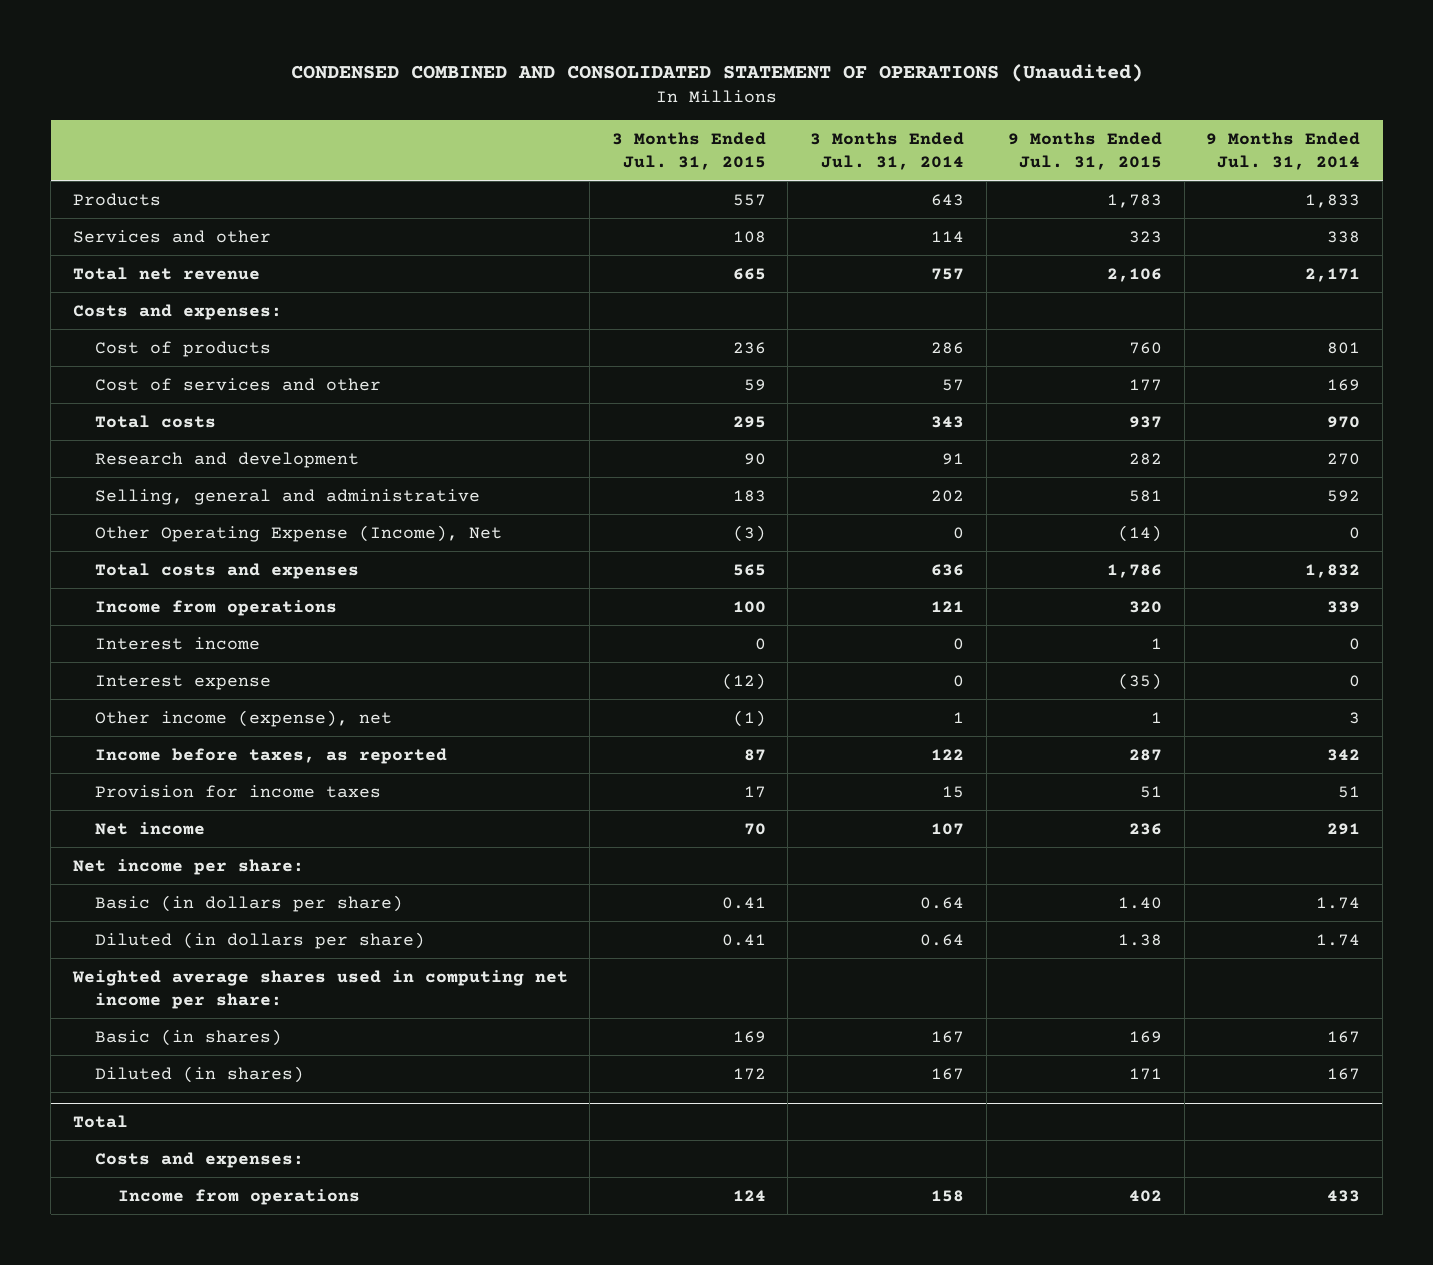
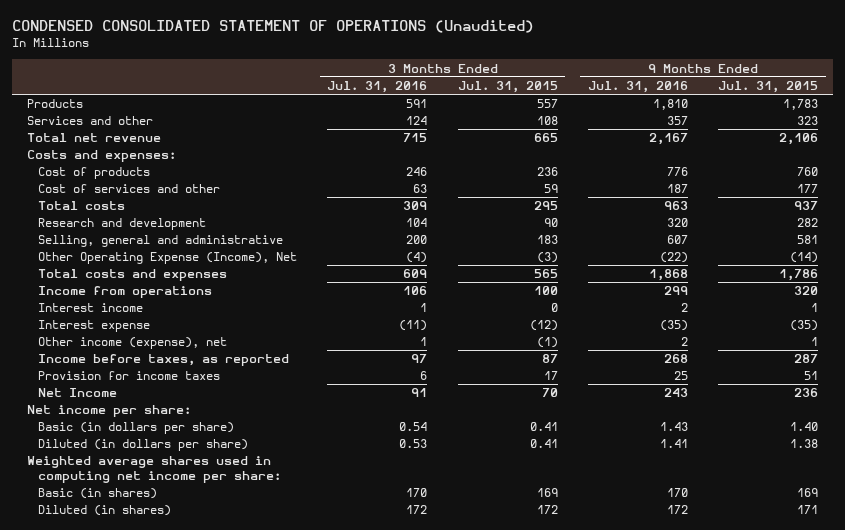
[290,64,1143,83] CONDENSED COMBINED AND CONSOLIDATED STATEMENT OF OPERATIONS (Unaudited) -> [11,19,534,33] CONDENSED CONSOLIDATED STATEMENT OF OPERATIONS (Unaudited)
[810,131,965,170] 3 Months Ended Jul. 31, 2014 -> none
[1206,131,1361,170] 9 Months Ended Jul. 31, 2014 -> none
none -> [327,81,428,94] Jul. 31, 2016
none -> [588,81,689,94] Jul. 31, 2016
[95,821,206,835] Net income -> [38,388,118,398] Net Income
[72,1115,128,1129] Total -> none
[95,1151,305,1168] Costs and expenses: -> none
[118,1188,361,1205] Income from operations -> none

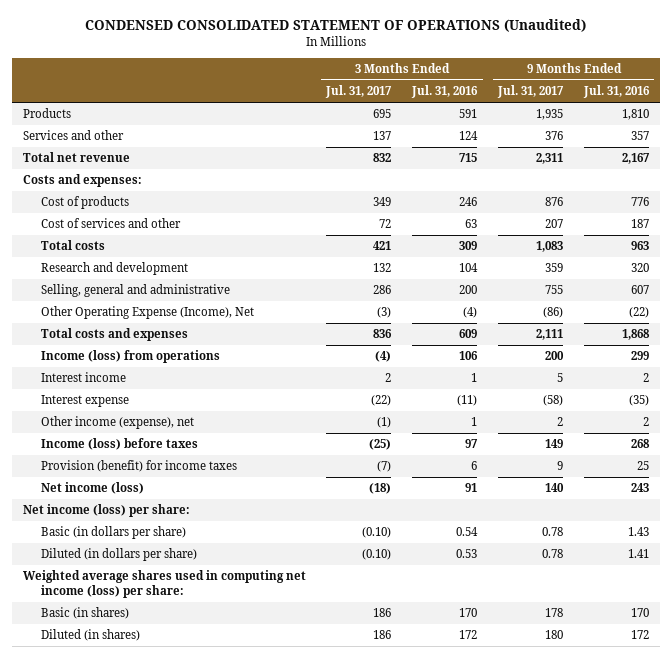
[457,81,558,94] Jul. 31, 2015 -> none
[718,81,819,94] Jul. 31, 2015 -> none
none -> [325,85,393,99] Jul. 31, 2017
none -> [497,85,565,99] Jul. 31, 2017
[38,286,213,299] Income from operations -> [40,350,220,364] Income (loss) from operations
[38,354,290,367] Income before taxes, as reported -> [40,438,198,451] Income (loss) before taxes
[38,371,221,381] Provision for income taxes -> [40,460,237,473] Provision (benefit) for income taxes
[38,388,118,398] Net Income -> [40,482,144,495] Net income (loss)
[26,405,191,418] Net income per share: -> [22,504,190,518] Net income (loss) per share:
[26,456,282,483] Weighted average shares used in computing net income per share: -> [22,570,306,598] Weighted average shares used in computing net income (loss) per share:

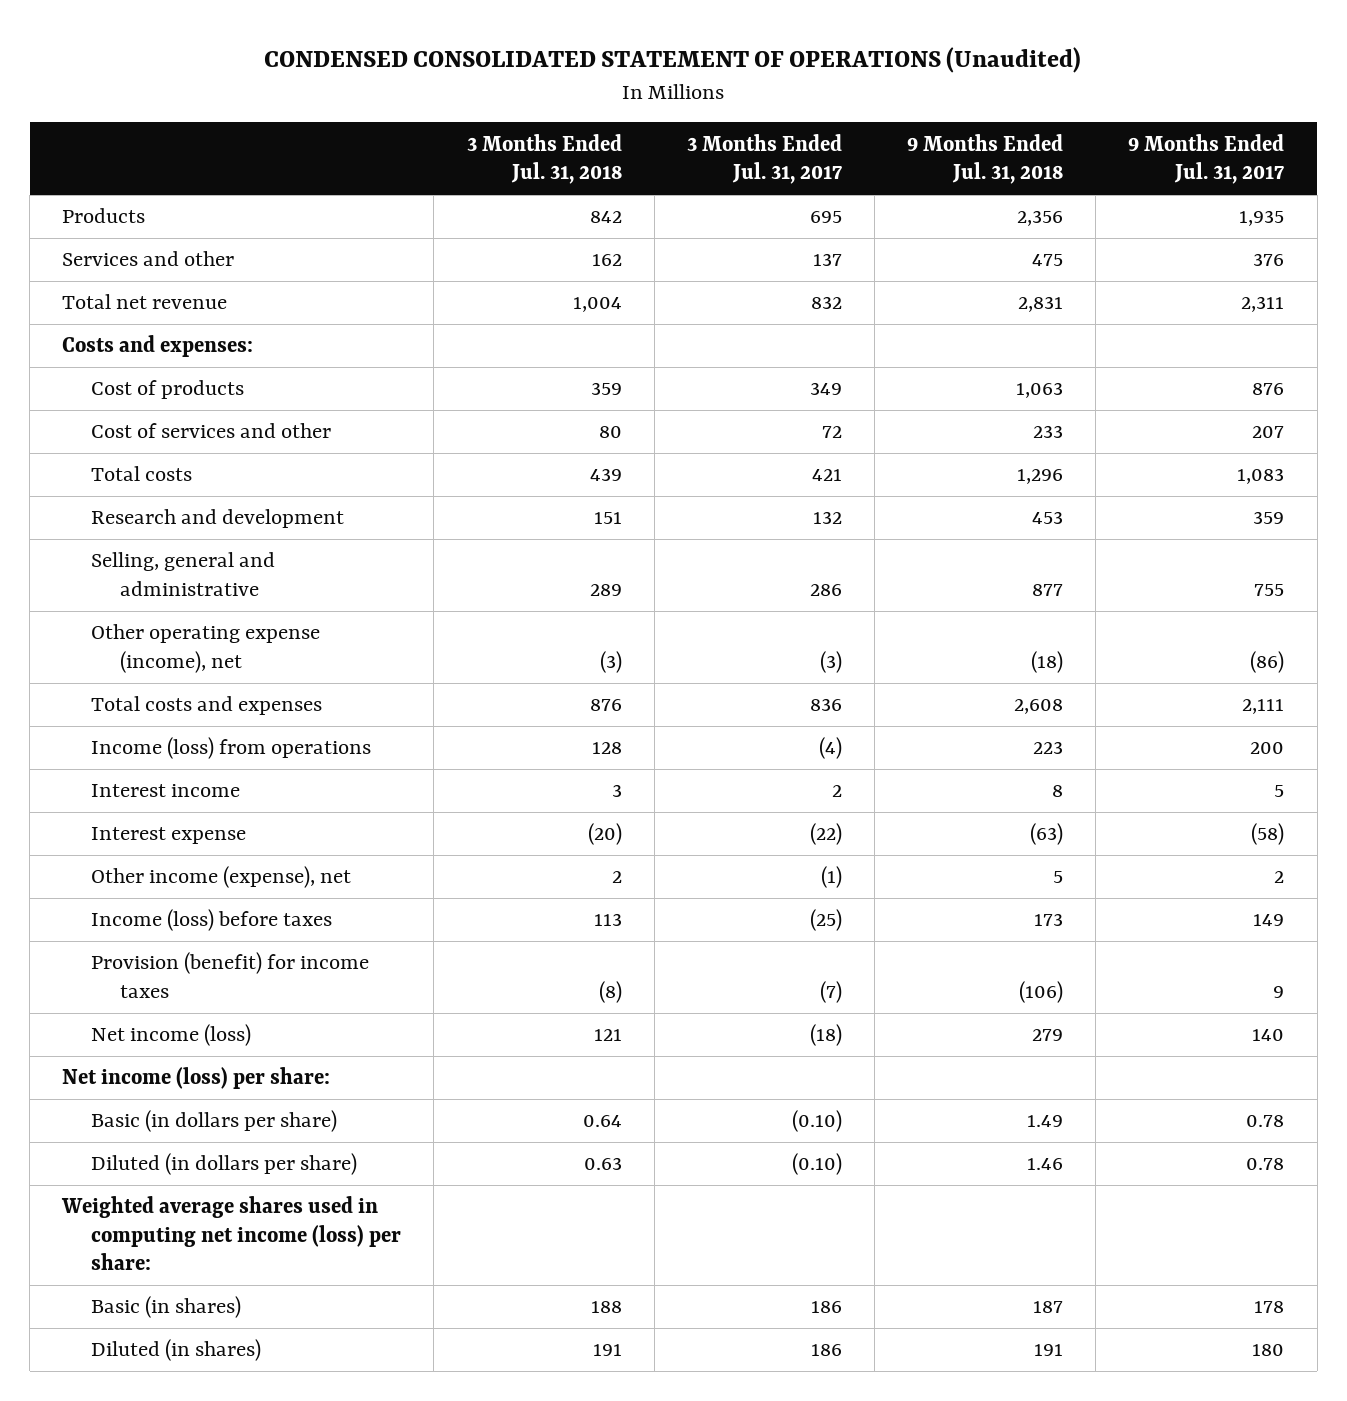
[411,85,479,99] Jul. 31, 2016 -> none
[583,85,651,99] Jul. 31, 2016 -> none
none -> [466,133,622,185] 3 Months Ended Jul. 31, 2018
none -> [907,133,1064,185] 9 Months Ended Jul. 31, 2018
[40,306,254,320] Other Operating Expense (Income), Net -> [91,624,321,673] Other operating expense (income), net

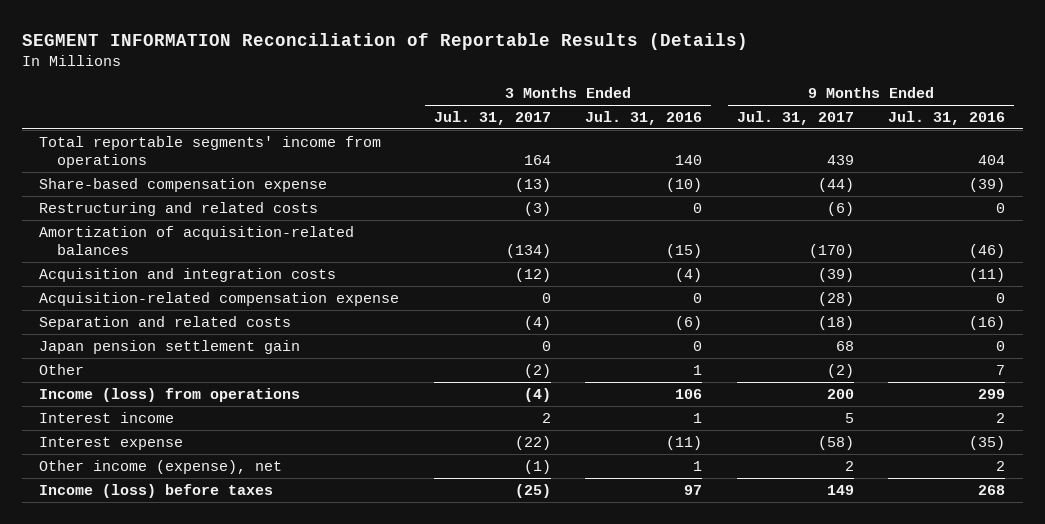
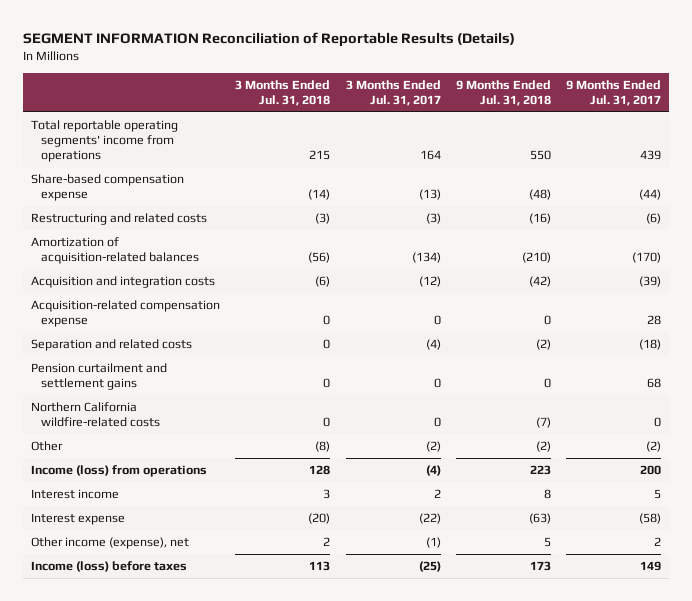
[585,111,703,126] Jul. 31, 2016 -> none
[888,111,1006,126] Jul. 31, 2016 -> none
none -> [235,80,331,106] 3 Months Ended Jul. 31, 2018
none -> [456,80,552,106] 9 Months Ended Jul. 31, 2018
[39,135,382,168] Total reportable segments' income from operations -> [30,120,178,162] Total reportable operating segments' income from operations
[817,291,854,306] (28) -> [647,315,662,326] 28
[39,339,301,354] Japan pension settlement gain -> [30,363,167,391] Pension curtailment and settlement gains
none -> [30,402,161,428] Northern California wildfire-related costs

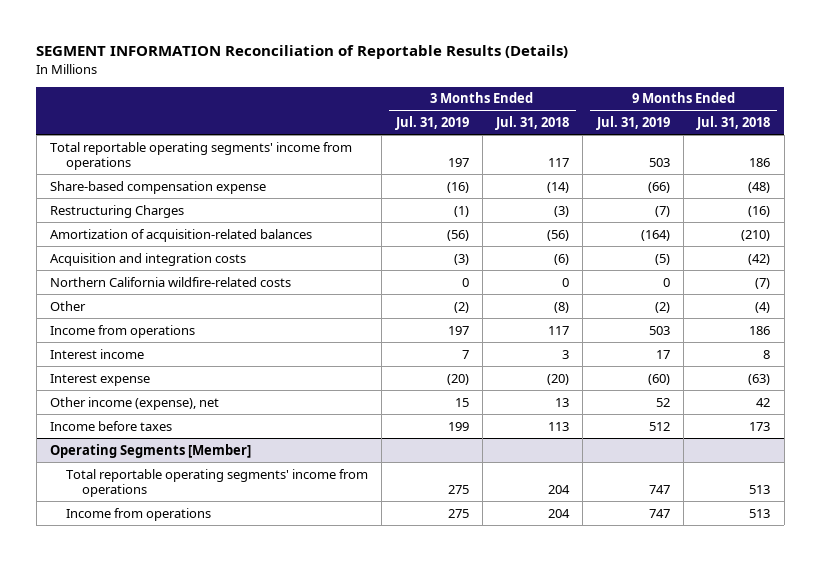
[345,80,441,106] 3 Months Ended Jul. 31, 2017 -> none
[566,80,662,106] 9 Months Ended Jul. 31, 2017 -> none
none -> [394,116,469,131] Jul. 31, 2019
none -> [595,116,670,131] Jul. 31, 2019
[309,149,331,160] 215 -> [548,158,570,168] 117
[530,149,552,160] 550 -> [749,158,771,168] 186
[30,213,207,226] Restructuring and related costs -> [49,204,184,218] Restructuring Charges
[30,300,220,328] Acquisition-related compensation expense -> none
[30,339,192,352] Separation and related costs -> none
[30,363,167,391] Pension curtailment and settlement gains -> none
[536,441,552,453] (2) -> [755,301,771,313] (4)
[30,465,207,478] Income (loss) from operations -> [49,324,195,338] Income from operations
[309,465,331,476] 128 -> [548,325,570,335] 117
[530,465,552,476] 223 -> [749,325,771,335] 186
[323,537,331,547] 2 -> [555,397,570,407] 13
[544,537,552,548] 5 -> [756,397,771,407] 42
[30,561,187,573] Income (loss) before taxes -> [49,420,172,431] Income before taxes
none -> [49,443,251,458] Operating Segments [Member]
none -> [65,468,368,498] Total reportable operating segments' income from operations
none -> [65,507,211,521] Income from operations

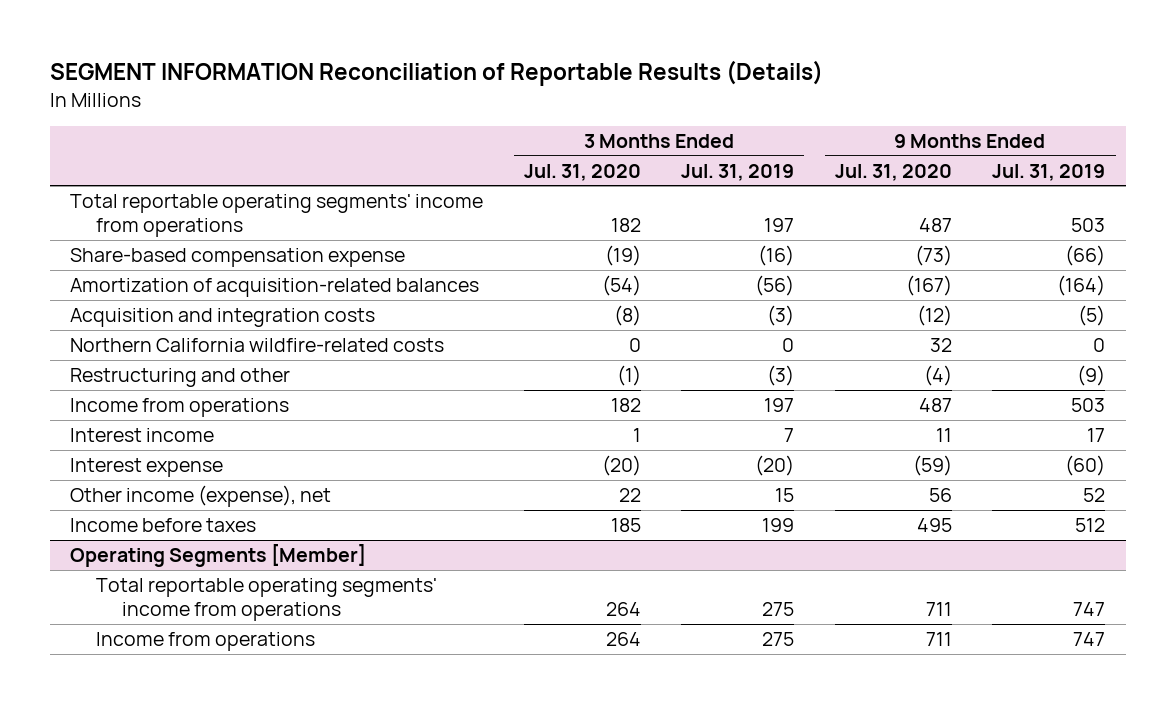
[495,116,570,131] Jul. 31, 2018 -> none
[696,116,771,131] Jul. 31, 2018 -> none
none -> [523,163,641,181] Jul. 31, 2020
none -> [834,163,952,181] Jul. 31, 2020
[49,204,184,218] Restructuring Charges -> none
[49,300,86,311] Other -> [70,367,291,387] Restructuring and other
[453,301,469,313] (2) -> [767,364,795,386] (3)
[654,301,670,313] (2) -> [1077,364,1106,386] (9)

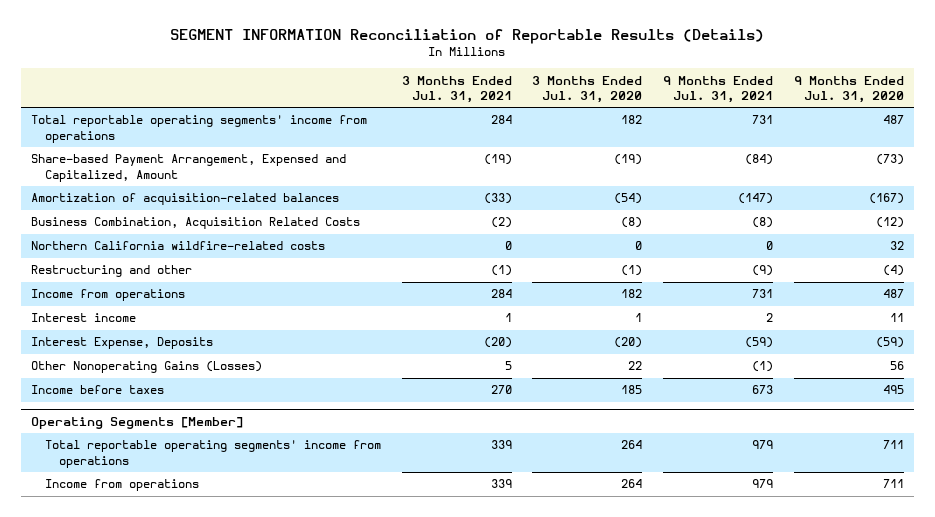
[681,163,795,181] Jul. 31, 2019 -> none
[992,163,1106,181] Jul. 31, 2019 -> none
none -> [401,75,512,104] 3 Months Ended Jul. 31, 2021
none -> [662,75,773,104] 9 Months Ended Jul. 31, 2021
[70,247,406,267] Share-based compensation expense -> [31,154,347,182] Share-based Payment Arrangement, Expensed and Capitalized, Amount
[70,307,376,327] Acquisition and integration costs -> [31,217,361,230] Business Combination, Acquisition Related Costs
[70,457,224,477] Interest expense -> [31,337,214,350] Interest Expense, Deposits
[70,484,332,507] Other income (expense), net -> [31,361,263,374] Other Nonoperating Gains (Losses)

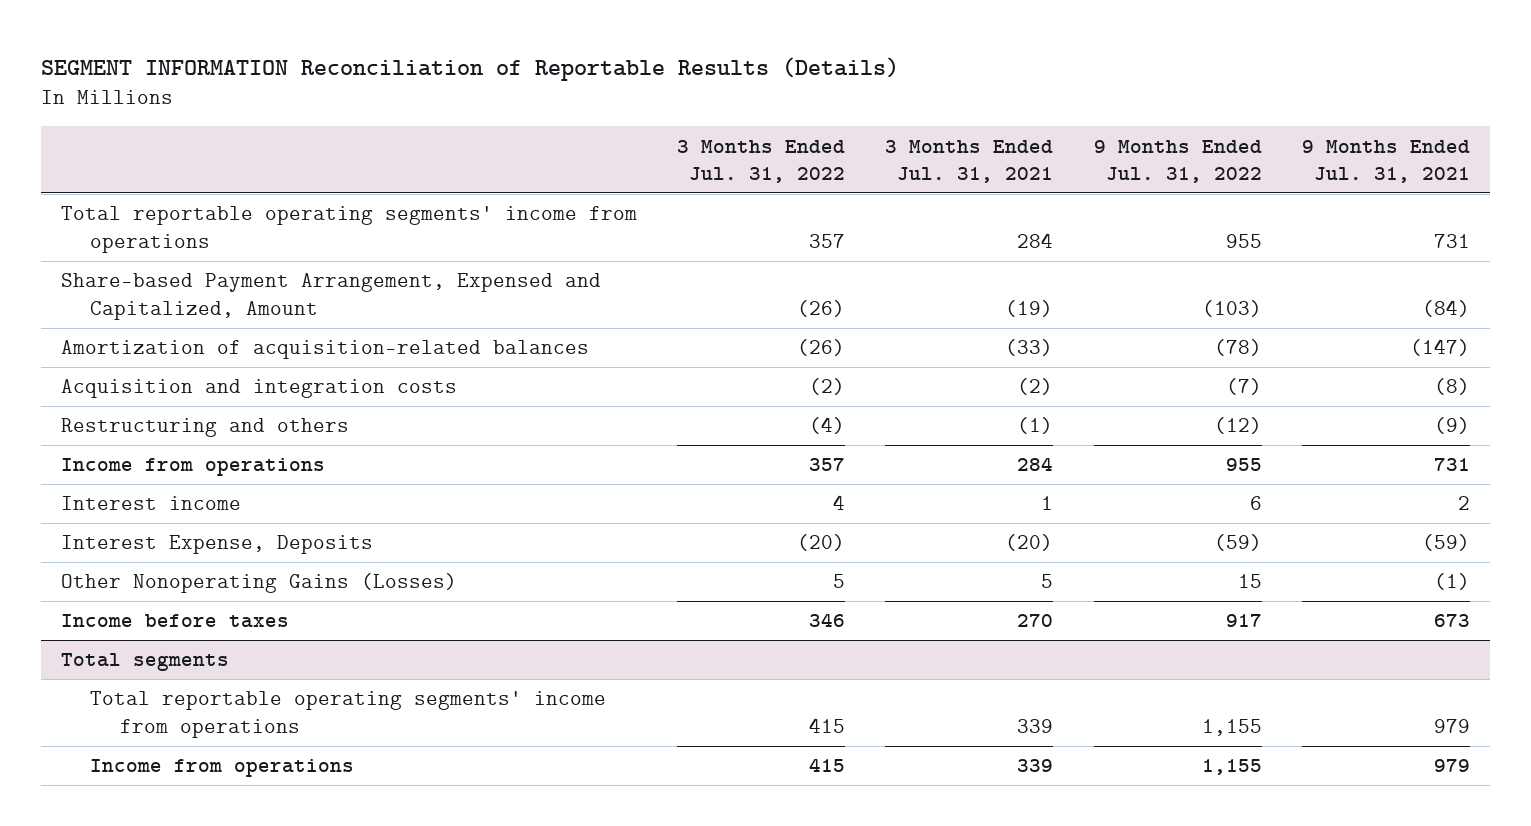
[532,75,643,104] 3 Months Ended Jul. 31, 2020 -> none
[793,75,904,104] 9 Months Ended Jul. 31, 2020 -> none
none -> [677,139,846,183] 3 Months Ended Jul. 31, 2022
none -> [1093,139,1262,183] 9 Months Ended Jul. 31, 2022
[31,241,326,251] Northern California wildfire-related costs -> none
[31,217,361,230] Business Combination, Acquisition Related Costs -> [60,379,457,399] Acquisition and integration costs
[31,265,193,278] Restructuring and other -> [60,418,349,438] Restructuring and others
[31,417,244,430] Operating Segments [Member] -> none
none -> [60,653,229,672] Total segments

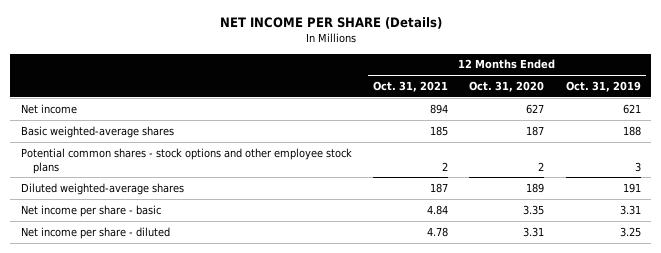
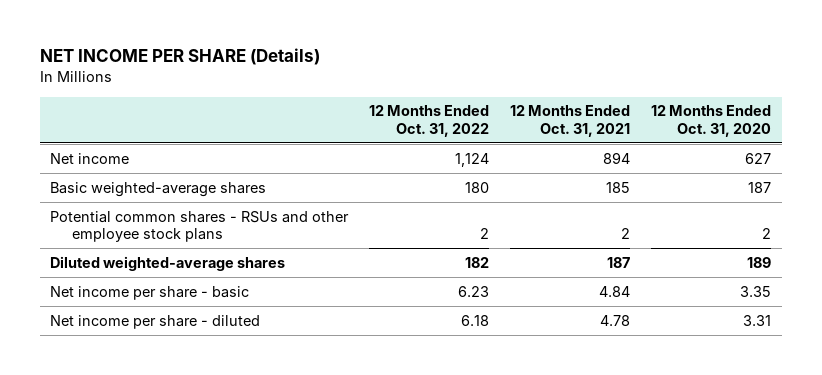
[565,81,641,93] Oct. 31, 2019 -> none
none -> [369,105,490,137] 12 Months Ended Oct. 31, 2022
[20,147,352,174] Potential common shares - stock options and other employee stock plans -> [50,210,350,243] Potential common shares - RSUs and other employee stock plans

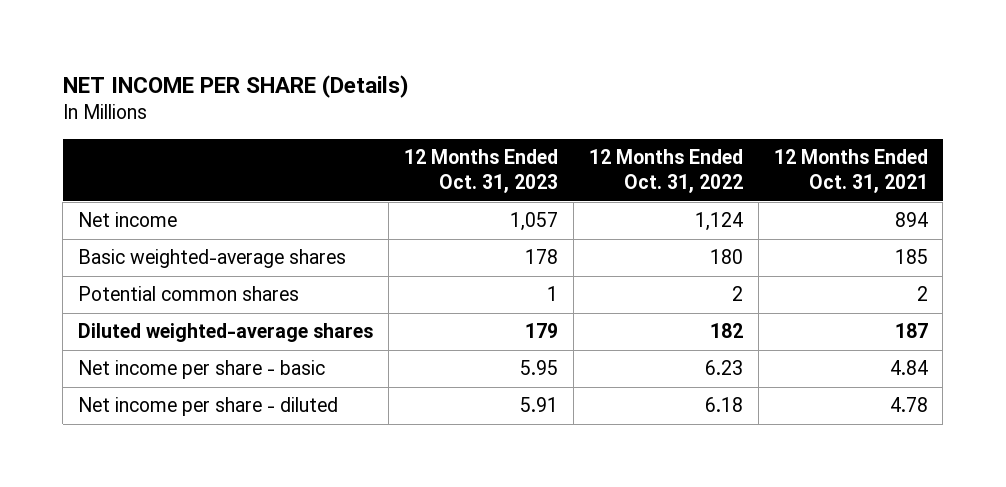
[651,105,772,137] 12 Months Ended Oct. 31, 2020 -> none
none -> [403,149,558,194] 12 Months Ended Oct. 31, 2023
[50,210,350,243] Potential common shares - RSUs and other employee stock plans -> [78,286,300,302] Potential common shares

